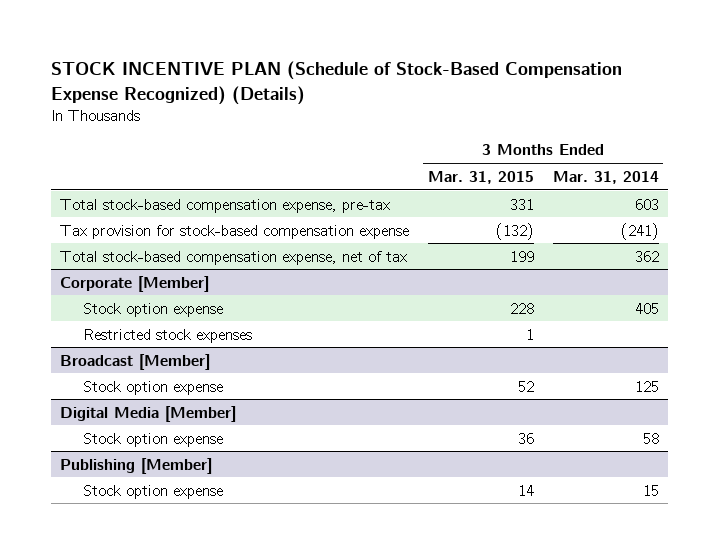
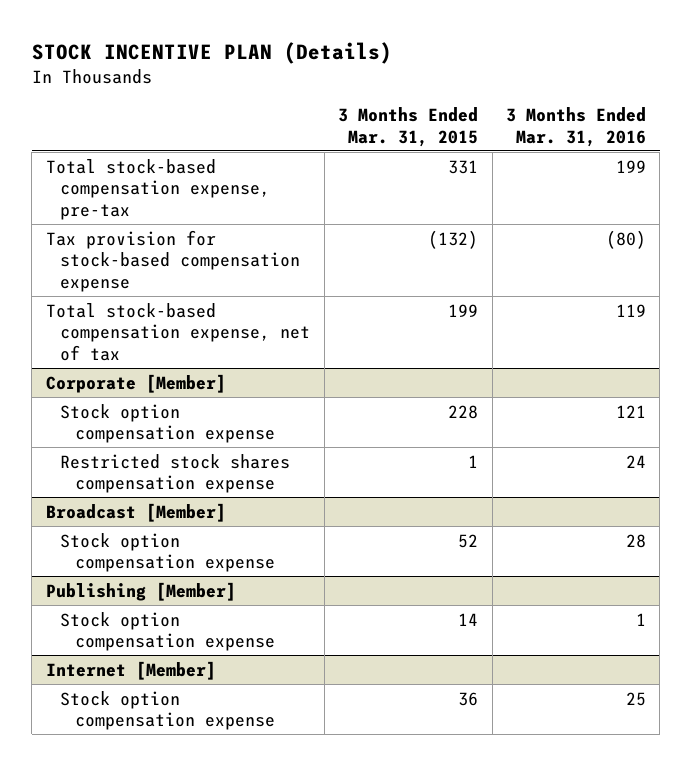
[50,61,622,105] STOCK INCENTIVE PLAN (Schedule of Stock-Based Compensation Expense Recognized) (Details) -> [31,42,392,65] STOCK INCENTIVE PLAN (Details)
[552,170,659,184] Mar. 31, 2014 -> none
none -> [505,107,646,147] 3 Months Ended Mar. 31, 2016
[83,302,224,317] Stock option expense -> [60,403,275,444] Stock option compensation expense
[83,328,253,343] Restricted stock expenses -> [60,453,291,494] Restricted stock shares compensation expense
[60,405,237,422] Digital Media [Member] -> none
[83,432,224,447] Stock option expense -> none
[83,380,224,395] Stock option expense -> [60,532,275,573] Stock option compensation expense
[83,484,224,499] Stock option expense -> [60,611,275,652] Stock option compensation expense
none -> [45,660,216,680] Internet [Member]
none -> [60,690,275,731] Stock option compensation expense

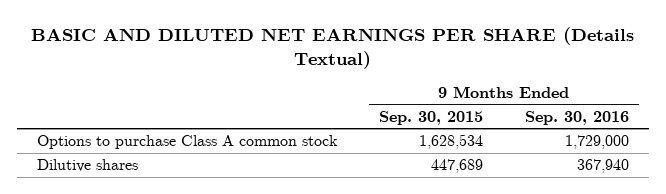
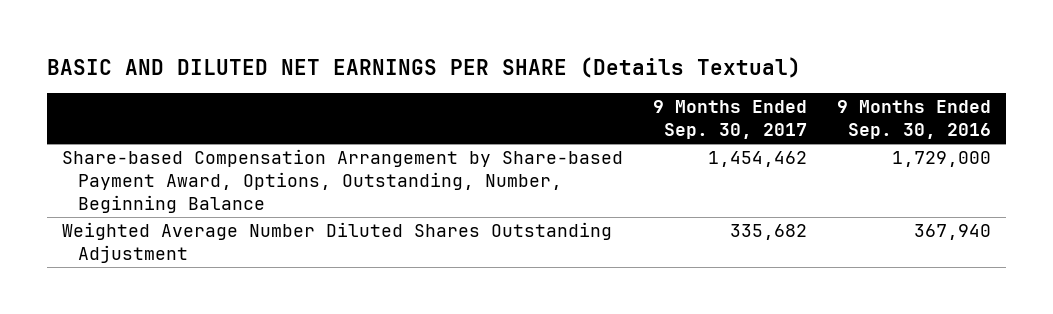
[378,110,483,125] Sep. 30, 2015 -> none
none -> [653,100,808,140] 9 Months Ended Sep. 30, 2017
[37,135,339,150] Options to purchase Class A common stock -> [62,149,624,214] Share-based Compensation Arrangement by Share-based Payment Award, Options, Outstanding, Number, Beginning Balance
[37,159,139,173] Dilutive shares -> [62,222,613,264] Weighted Average Number Diluted Shares Outstanding Adjustment

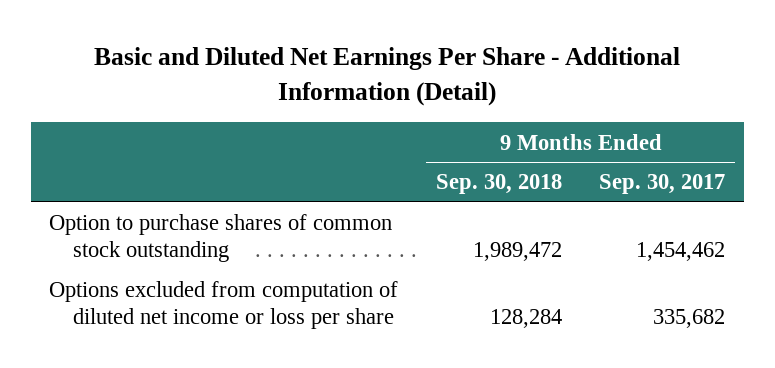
[47,57,802,79] BASIC AND DILUTED NET EARNINGS PER SHARE (Details Textual) -> [94,47,681,107] Basic and Diluted Net Earnings Per Share - Additional Information (Detail)
[836,100,991,140] 9 Months Ended Sep. 30, 2016 -> none
none -> [435,174,562,195] Sep. 30, 2018
[62,149,624,214] Share-based Compensation Arrangement by Share-based Payment Award, Options, Outstanding, Number, Beginning Balance -> [49,214,393,263] Option to purchase shares of common stock outstanding
[62,222,613,264] Weighted Average Number Diluted Shares Outstanding Adjustment -> [49,281,399,330] Options excluded from computation of diluted net income or loss per share

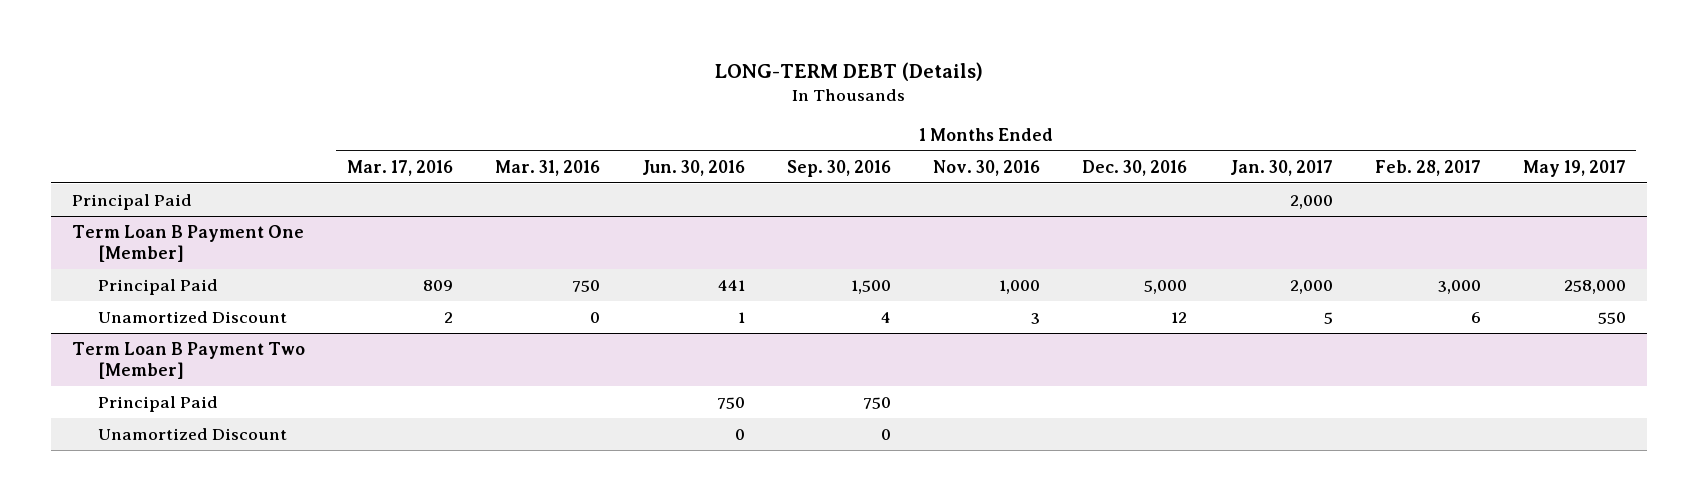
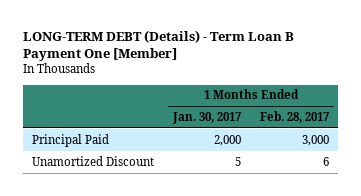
[714,61,983,81] LONG-TERM DEBT (Details) -> [22,29,294,62] LONG-TERM DEBT (Details) - Term Loan B Payment One [Member]
[346,159,453,176] Mar. 17, 2016 -> none
[494,159,600,176] Mar. 31, 2016 -> none
[642,159,746,176] Jun. 30, 2016 -> none
[787,159,892,177] Sep. 30, 2016 -> none
[933,159,1041,176] Nov. 30, 2016 -> none
[1082,159,1188,176] Dec. 30, 2016 -> none
[1522,159,1626,177] May 19, 2017 -> none
[71,194,192,211] Principal Paid -> none
[71,225,304,263] Term Loan B Payment One [Member] -> none
[71,342,305,380] Term Loan B Payment Two [Member] -> none
[97,396,218,413] Principal Paid -> none
[97,428,287,441] Unamortized Discount -> none

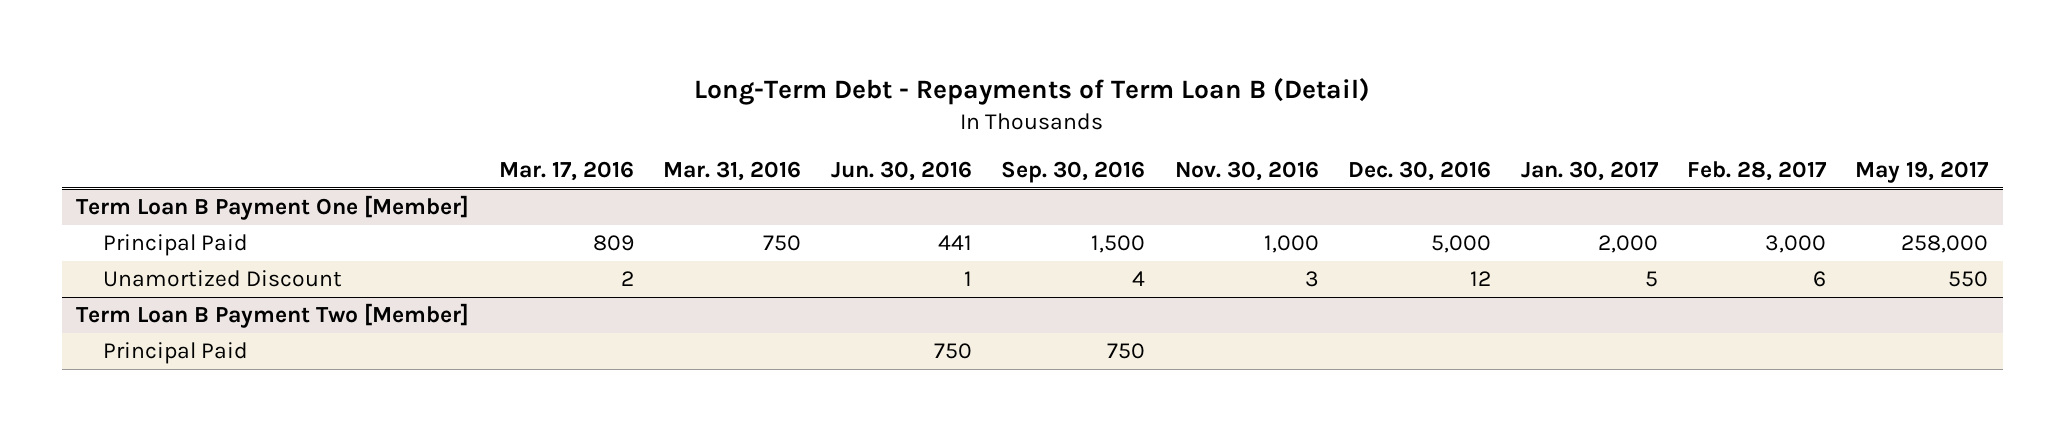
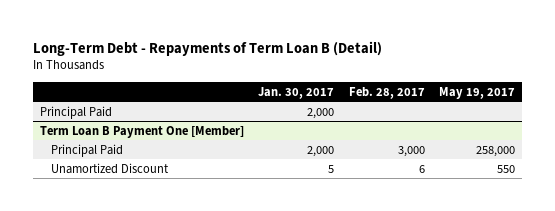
[498,161,634,182] Mar. 17, 2016 -> none
[663,161,802,182] Mar. 31, 2016 -> none
[830,161,972,182] Jun. 30, 2016 -> none
[1001,161,1146,184] Sep. 30, 2016 -> none
[1174,161,1319,182] Nov. 30, 2016 -> none
[1348,161,1492,182] Dec. 30, 2016 -> none
none -> [40,105,113,119] Principal Paid
[76,303,470,329] Term Loan B Payment Two [Member] -> none
[102,342,248,365] Principal Paid -> none

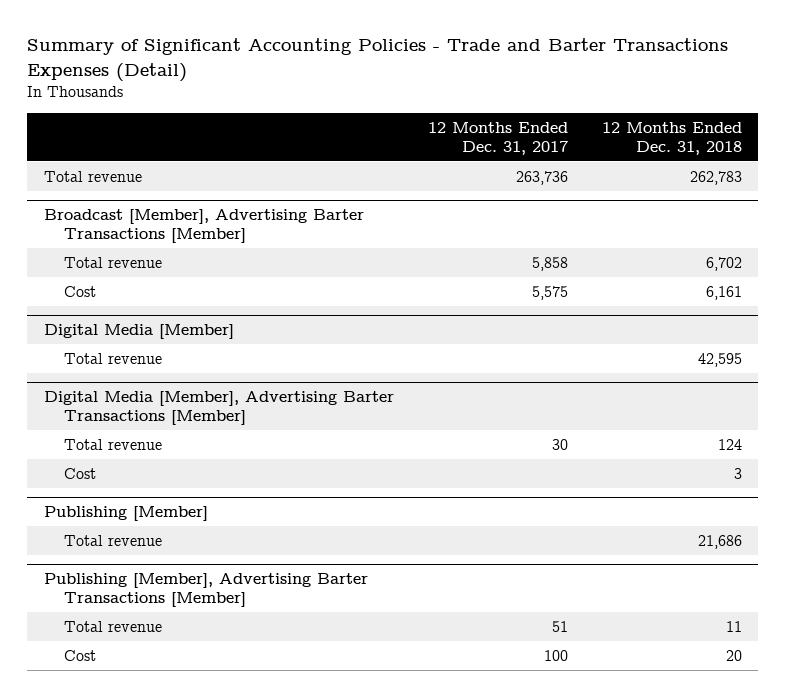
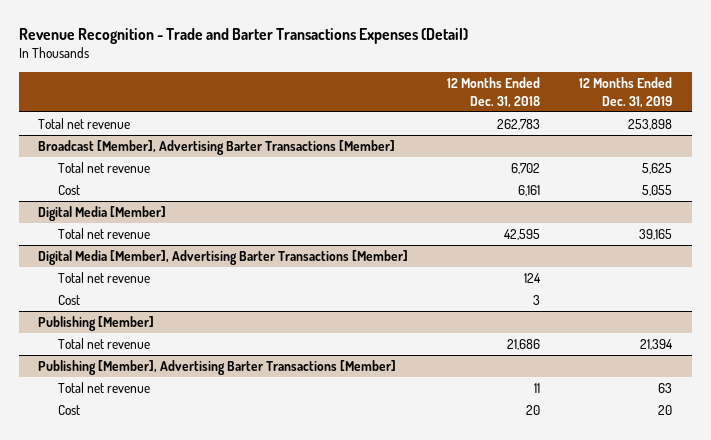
[26,38,728,82] Summary of Significant Accounting Policies - Trade and Barter Transactions Expenses (Detail) -> [18,27,468,44] Revenue Recognition - Trade and Barter Transactions Expenses (Detail)
[427,122,568,155] 12 Months Ended Dec. 31, 2017 -> none
none -> [579,77,673,108] 12 Months Ended Dec. 31, 2019
[43,170,142,182] Total revenue -> [38,118,131,130] Total net revenue
[64,256,163,268] Total revenue -> [58,162,151,174] Total net revenue
[64,352,163,364] Total revenue -> [58,228,151,240] Total net revenue
[64,438,163,450] Total revenue -> [58,272,151,284] Total net revenue
[64,534,163,546] Total revenue -> [58,338,151,350] Total net revenue
[64,620,163,632] Total revenue -> [58,382,151,394] Total net revenue

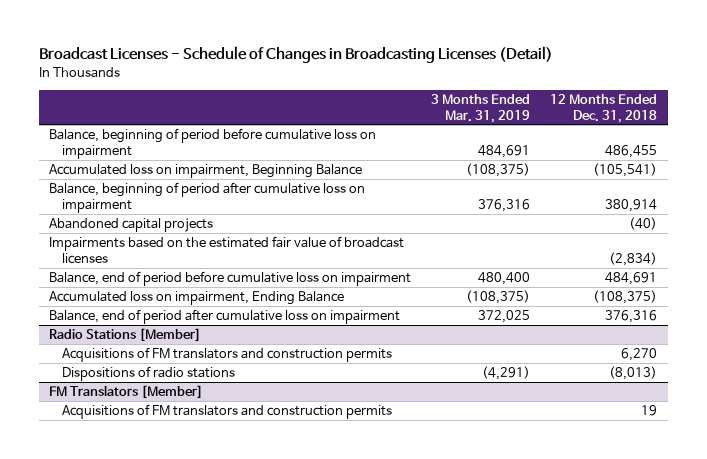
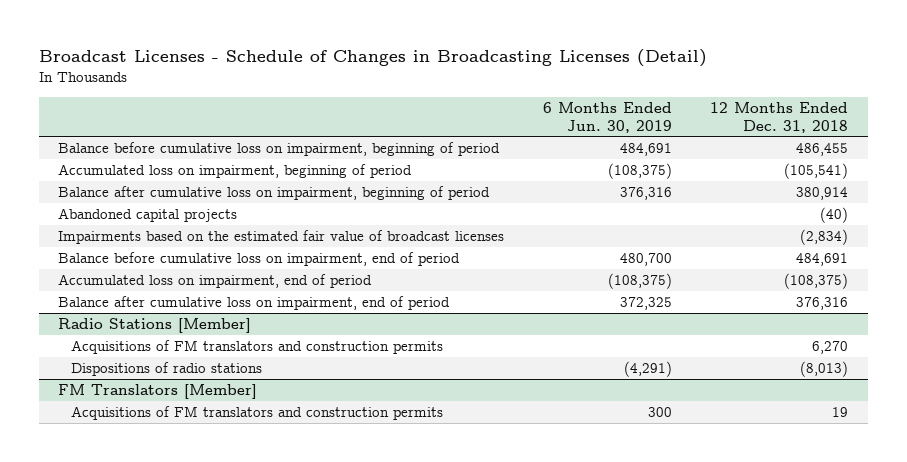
[431,94,531,123] 3 Months Ended Mar. 31, 2019 -> none
none -> [542,102,672,133] 6 Months Ended Jun. 30, 2019
[49,128,377,159] Balance, beginning of period before cumulative loss on impairment -> [58,141,501,156] Balance before cumulative loss on impairment, beginning of period
[49,164,363,179] Accumulated loss on impairment, Beginning Balance -> [58,163,413,178] Accumulated loss on impairment, beginning of period
[49,182,366,213] Balance, beginning of period after cumulative loss on impairment -> [58,185,491,200] Balance after cumulative loss on impairment, beginning of period
[49,271,412,287] Balance, end of period before cumulative loss on impairment -> [58,251,461,266] Balance before cumulative loss on impairment, end of period
[49,291,345,306] Accumulated loss on impairment, Ending Balance -> [58,273,373,288] Accumulated loss on impairment, end of period
[49,309,401,325] Balance, end of period after cumulative loss on impairment -> [58,295,451,310] Balance after cumulative loss on impairment, end of period

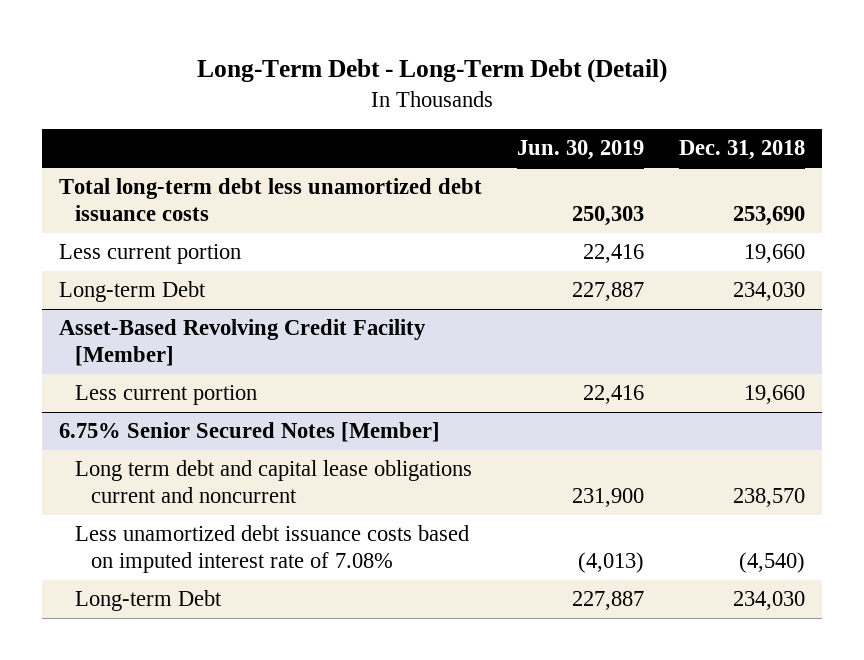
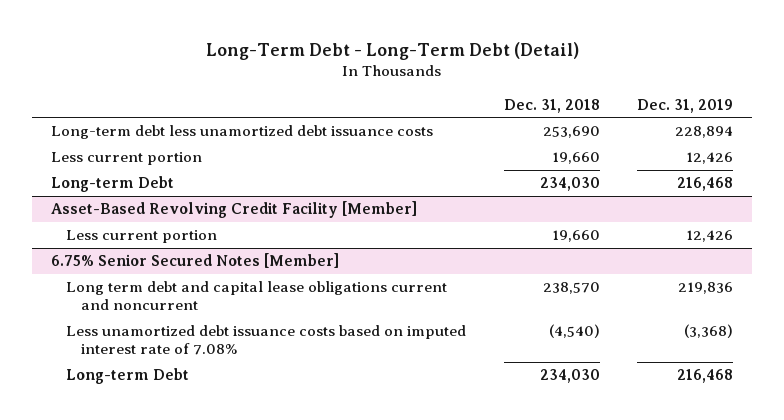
[517,140,645,161] Jun. 30, 2019 -> none
none -> [637,98,734,113] Dec. 31, 2019
[59,178,483,222] Total long-term debt less unamortized debt issuance costs -> [50,125,433,140] Long-term debt less unamortized debt issuance costs

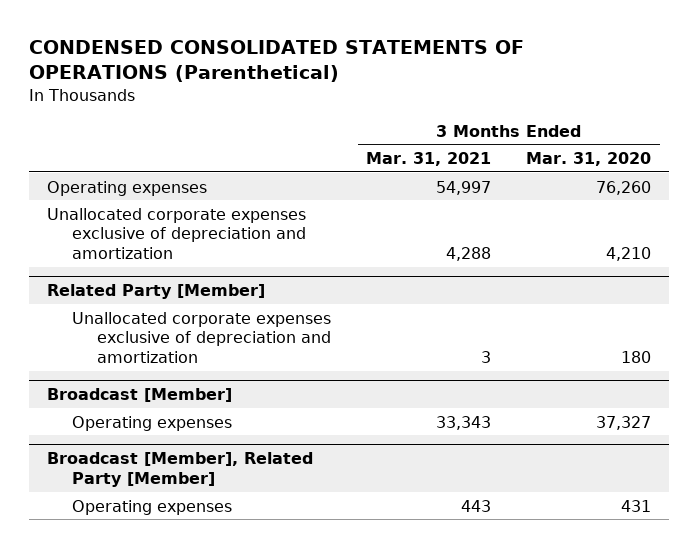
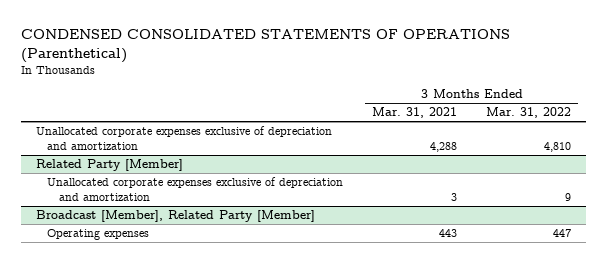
[526,151,652,166] Mar. 31, 2020 -> none
none -> [486,107,572,119] Mar. 31, 2022
[46,180,207,196] Operating expenses -> none
[46,388,232,403] Broadcast [Member] -> none
[72,415,233,431] Operating expenses -> none

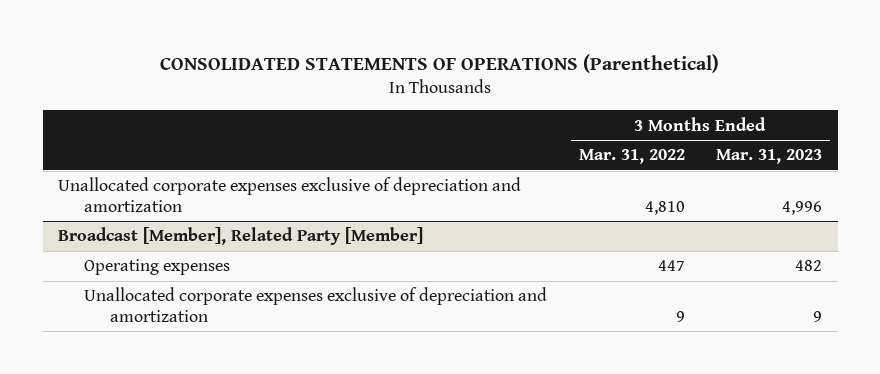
[21,29,511,63] CONDENSED CONSOLIDATED STATEMENTS OF OPERATIONS (Parenthetical) -> [160,53,720,73] CONSOLIDATED STATEMENTS OF OPERATIONS (Parenthetical)
[372,107,458,119] Mar. 31, 2021 -> none
none -> [716,149,823,165] Mar. 31, 2023
[35,159,183,172] Related Party [Member] -> none
[47,177,344,201] Unallocated corporate expenses exclusive of depreciation and amortization -> none
none -> [84,287,548,322] Unallocated corporate expenses exclusive of depreciation and amortization

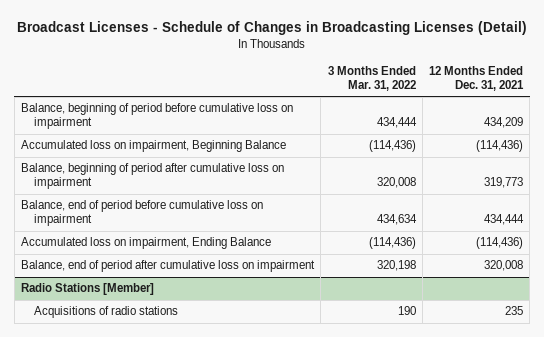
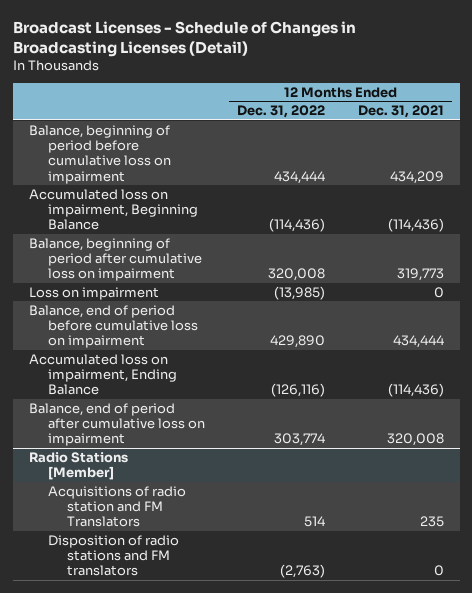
[327,66,416,92] 3 Months Ended Mar. 31, 2022 -> none
none -> [237,105,326,119] Dec. 31, 2022
none -> [28,286,159,300] Loss on impairment
[33,306,178,319] Acquisitions of radio stations -> [47,485,186,528] Acquisitions of radio station and FM Translators
none -> [47,534,179,577] Disposition of radio stations and FM translators

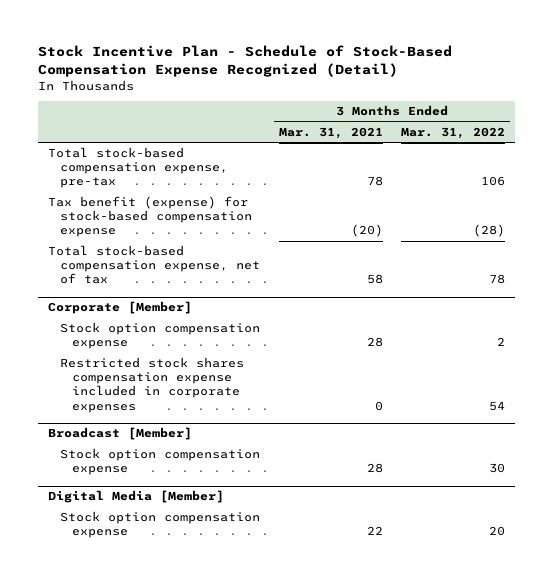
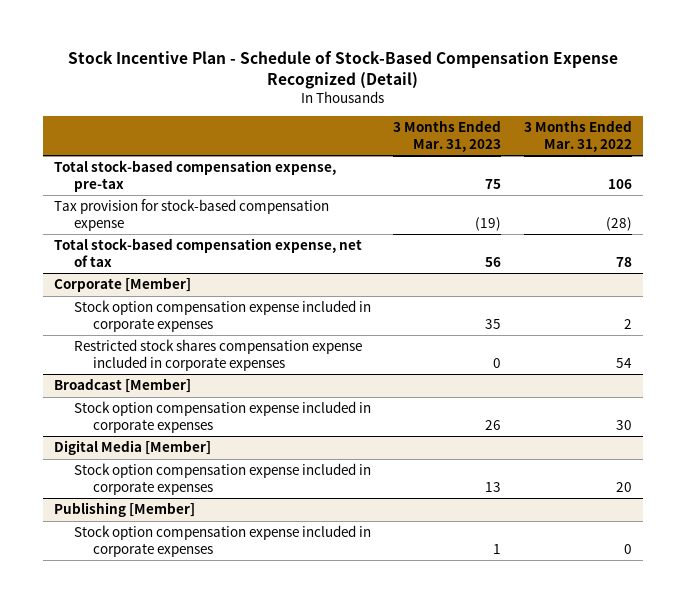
[278,127,383,140] Mar. 31, 2021 -> none
none -> [393,120,502,152] 3 Months Ended Mar. 31, 2023
[47,196,253,238] Tax benefit (expense) for stock-based compensation expense -> [54,199,330,231] Tax provision for stock-based compensation expense
[60,322,261,350] Stock option compensation expense -> [73,300,371,332] Stock option compensation expense included in corporate expenses
[60,448,261,476] Stock option compensation expense -> [73,401,371,433] Stock option compensation expense included in corporate expenses
[60,511,261,539] Stock option compensation expense -> [73,463,371,495] Stock option compensation expense included in corporate expenses
none -> [54,502,196,518] Publishing [Member]
none -> [73,525,371,557] Stock option compensation expense included in corporate expenses

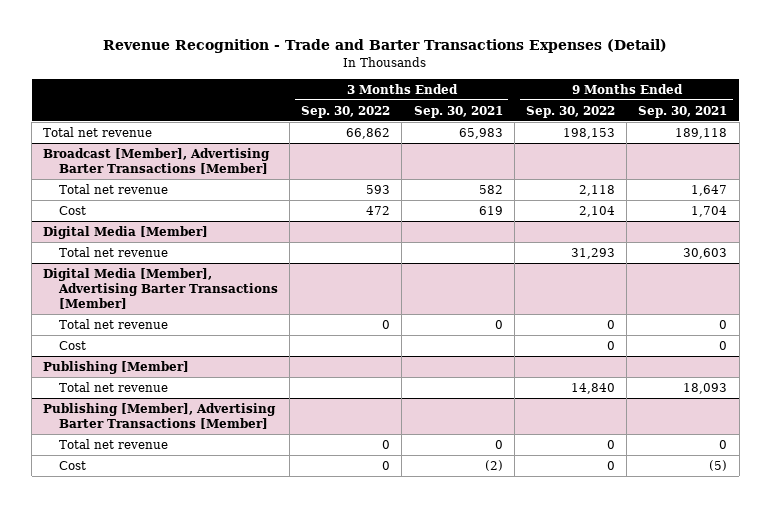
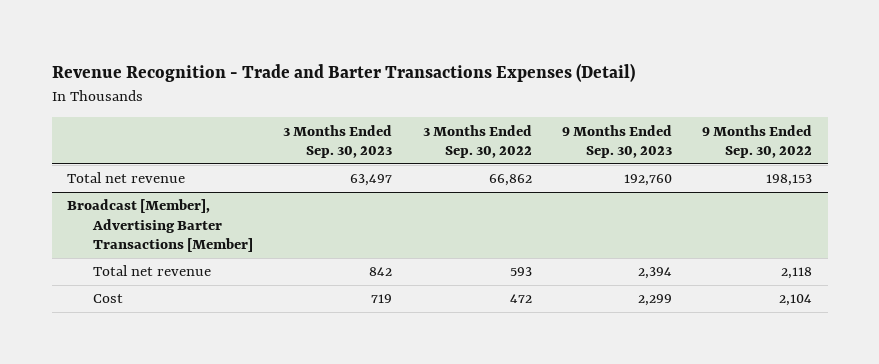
[413,105,503,118] Sep. 30, 2021 -> none
[638,105,728,118] Sep. 30, 2021 -> none
none -> [283,124,393,159] 3 Months Ended Sep. 30, 2023
none -> [562,124,673,159] 9 Months Ended Sep. 30, 2023
[43,225,209,239] Digital Media [Member] -> none
[58,246,168,257] Total net revenue -> none
[43,267,278,309] Digital Media [Member], Advertising Barter Transactions [Member] -> none
[58,318,168,329] Total net revenue -> none
[58,340,86,350] Cost -> none
[43,360,190,374] Publishing [Member] -> none
[58,381,168,392] Total net revenue -> none
[43,402,277,429] Publishing [Member], Advertising Barter Transactions [Member] -> none
[58,438,168,449] Total net revenue -> none
[58,460,86,470] Cost -> none

